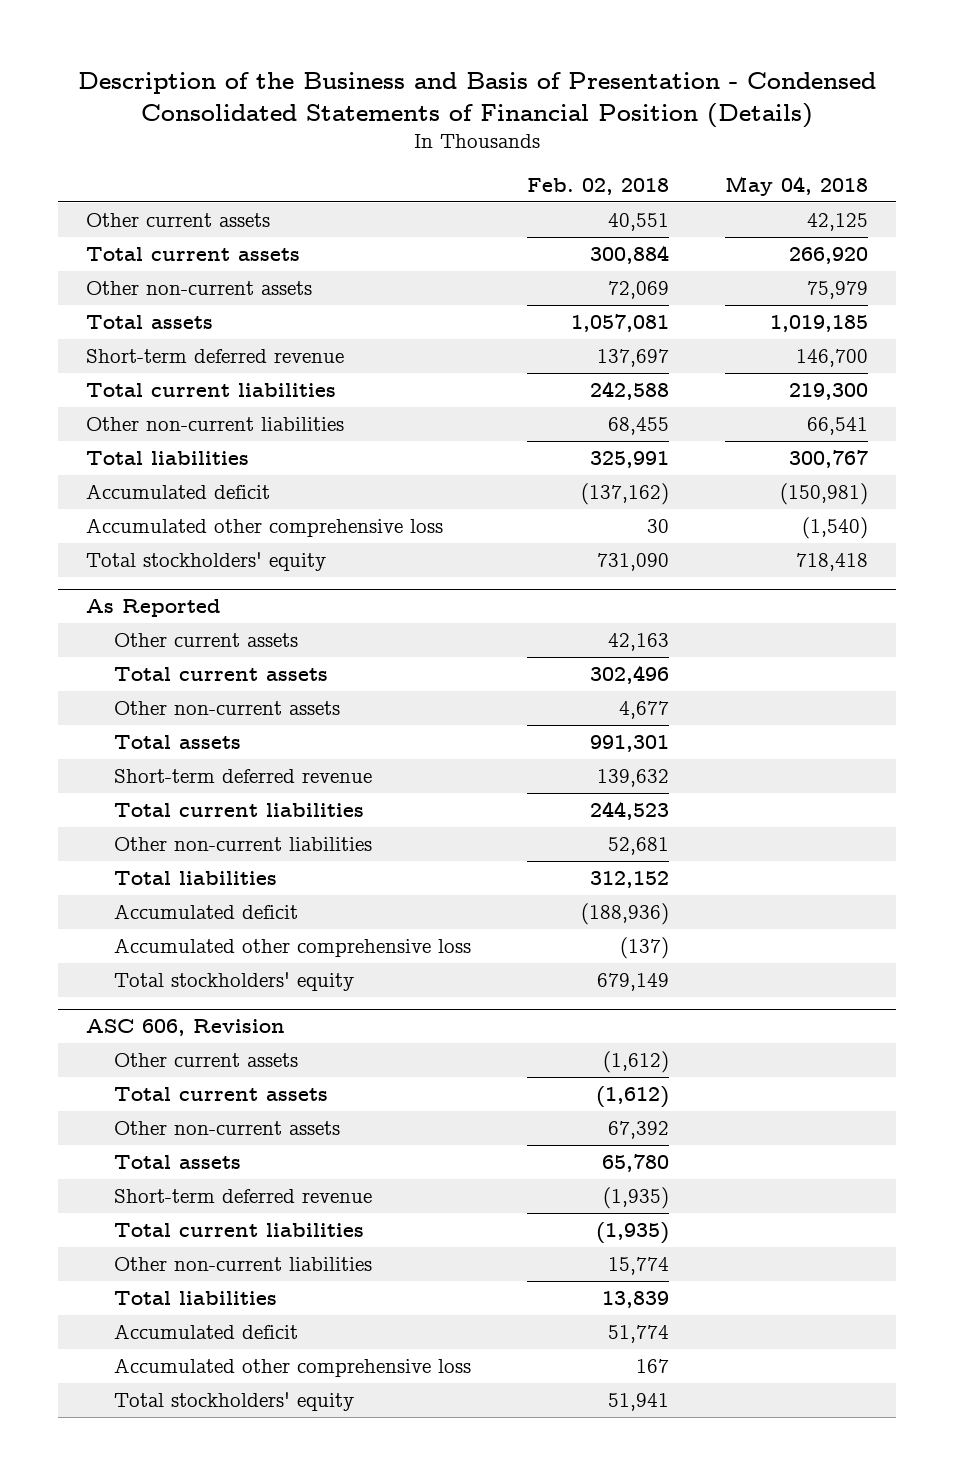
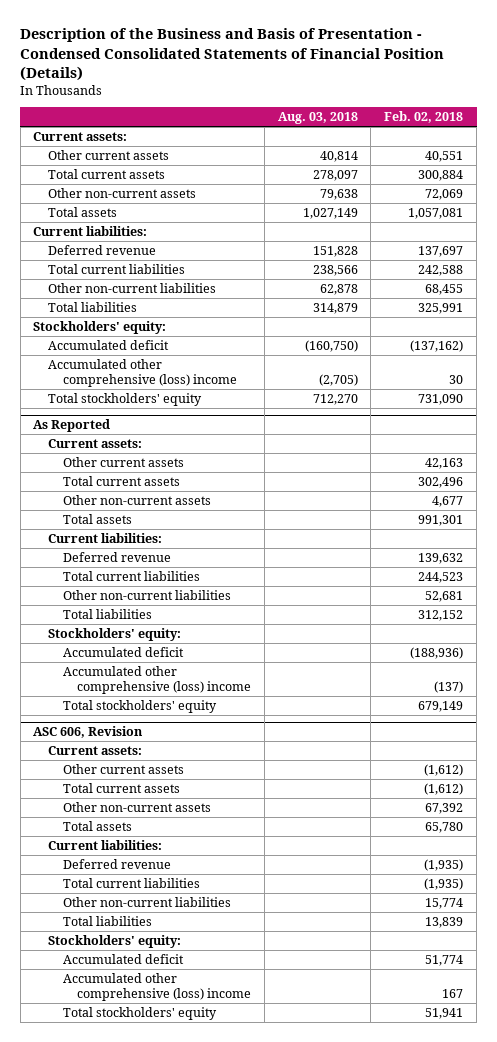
[724,176,868,197] May 04, 2018 -> none
none -> [277,112,358,125] Aug. 03, 2018
none -> [33,131,128,141] Current assets:
none -> [33,225,148,236] Current liabilities:
[85,348,344,363] Short-term deferred revenue -> [47,244,156,255] Deferred revenue
none -> [33,320,167,334] Stockholders' equity:
[85,517,443,537] Accumulated other comprehensive loss -> [47,358,237,387] Accumulated other comprehensive (loss) income
none -> [47,438,142,448] Current assets:
none -> [47,532,162,543] Current liabilities:
[114,768,373,783] Short-term deferred revenue -> [62,551,171,562] Deferred revenue
none -> [47,627,181,641] Stockholders' equity:
[114,937,472,957] Accumulated other comprehensive loss -> [62,665,252,694] Accumulated other comprehensive (loss) income
none -> [47,745,142,755] Current assets:
none -> [47,839,162,850] Current liabilities:
[114,1188,373,1203] Short-term deferred revenue -> [62,858,171,869] Deferred revenue
none -> [47,934,181,948] Stockholders' equity:
[114,1357,472,1377] Accumulated other comprehensive loss -> [62,972,252,1001] Accumulated other comprehensive (loss) income

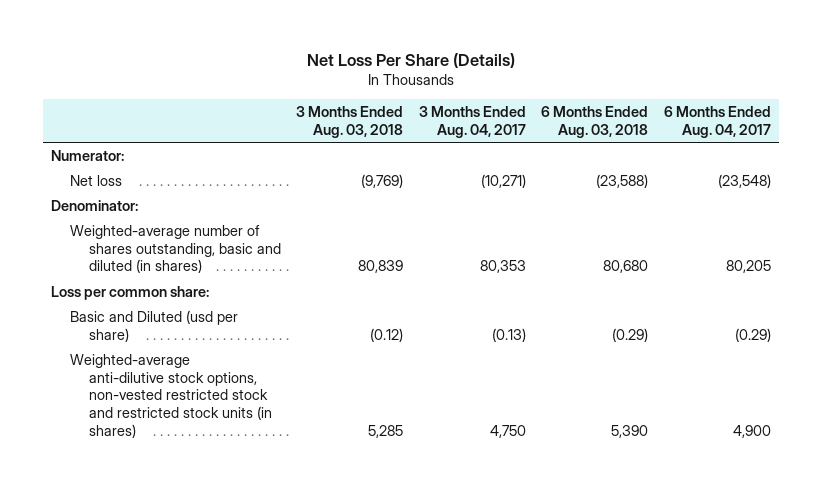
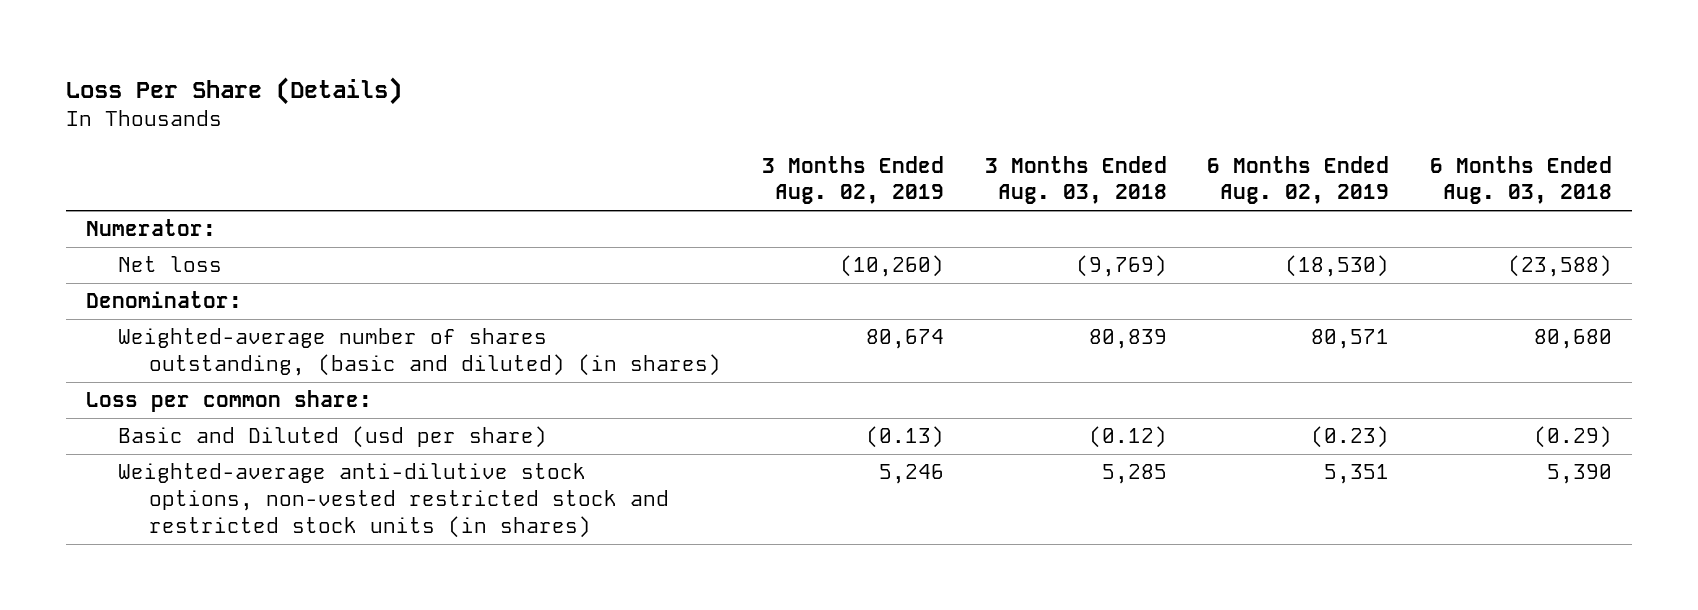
[307,52,516,68] Net Loss Per Share (Details) -> [65,77,402,106] Loss Per Share (Details)
[418,106,526,138] 3 Months Ended Aug. 04, 2017 -> none
[664,106,772,138] 6 Months Ended Aug. 04, 2017 -> none
none -> [762,155,945,205] 3 Months Ended Aug. 02, 2019
none -> [1207,155,1390,205] 6 Months Ended Aug. 02, 2019
[69,224,281,274] Weighted-average number of shares outstanding, basic and diluted (in shares) -> [117,328,722,377] Weighted-average number of shares outstanding, (basic and diluted) (in shares)

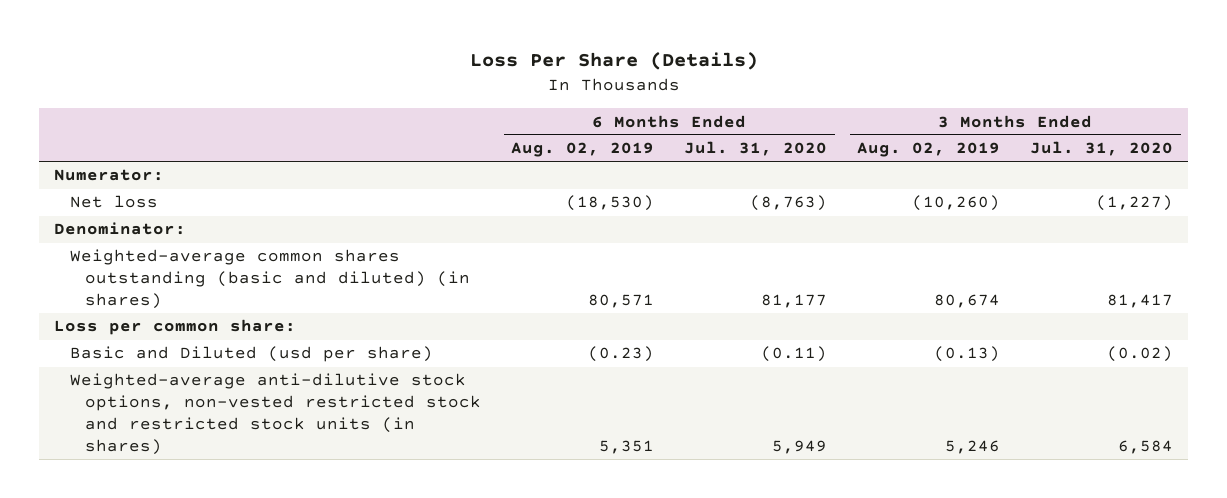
[984,155,1167,205] 3 Months Ended Aug. 03, 2018 -> none
[1429,155,1612,205] 6 Months Ended Aug. 03, 2018 -> none
none -> [684,141,828,157] Jul. 31, 2020
none -> [1030,141,1174,157] Jul. 31, 2020
[117,328,722,377] Weighted-average number of shares outstanding, (basic and diluted) (in shares) -> [69,249,471,310] Weighted-average common shares outstanding (basic and diluted) (in shares)

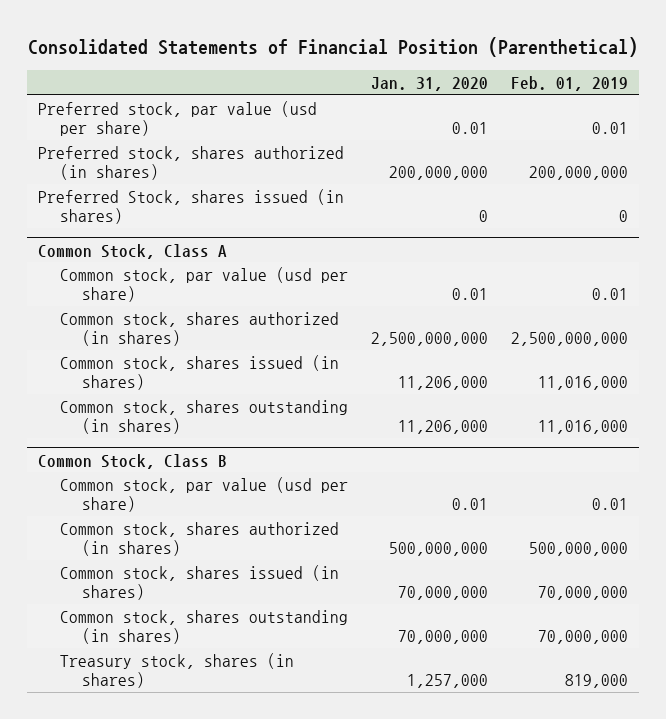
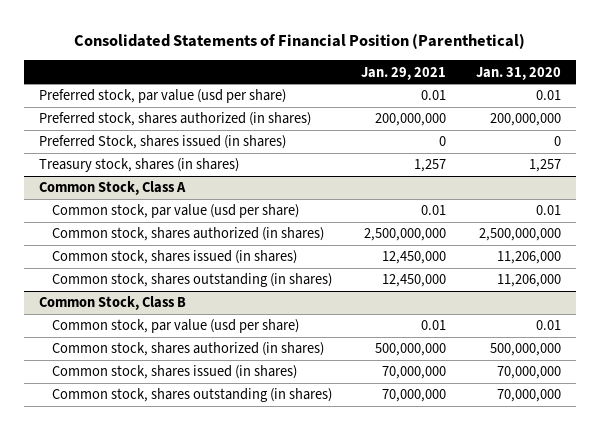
[510,75,628,91] Feb. 01, 2019 -> none
none -> [361,66,447,80] Jan. 29, 2021
none -> [38,158,239,173] Treasury stock, shares (in shares)
[59,652,294,689] Treasury stock, shares (in shares) -> none

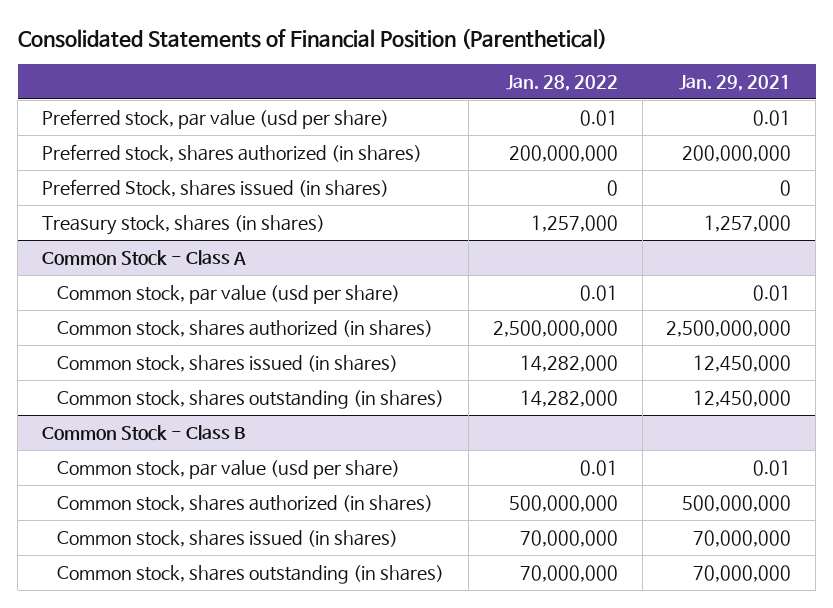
[475,66,561,80] Jan. 31, 2020 -> none
none -> [505,74,618,91] Jan. 28, 2022
[414,159,447,173] 1,257 -> [704,214,792,232] 1,257,000
[38,181,186,196] Common Stock, Class A -> [41,249,246,266] Common Stock - Class A
[38,296,186,311] Common Stock, Class B -> [41,424,245,441] Common Stock - Class B

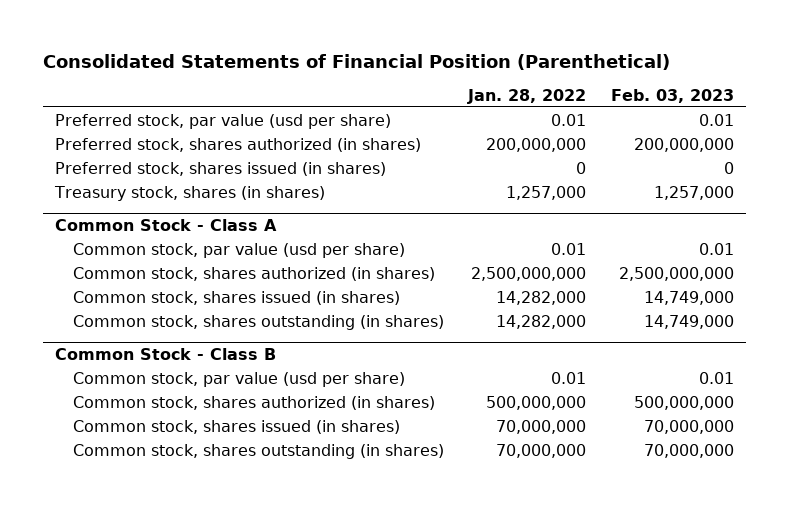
[679,74,792,91] Jan. 29, 2021 -> none
none -> [610,88,734,103] Feb. 03, 2023
[41,178,389,197] Preferred Stock, shares issued (in shares) -> [55,161,387,176] Preferred stock, shares issued (in shares)

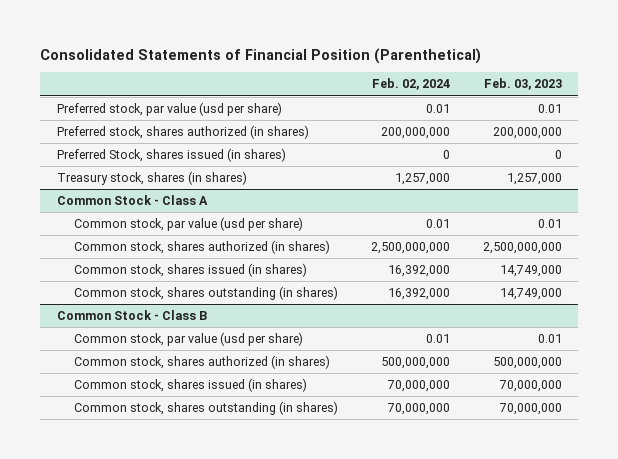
[467,88,587,104] Jan. 28, 2022 -> none
none -> [371,78,450,91] Feb. 02, 2024
[55,161,387,176] Preferred stock, shares issued (in shares) -> [56,148,286,163] Preferred Stock, shares issued (in shares)

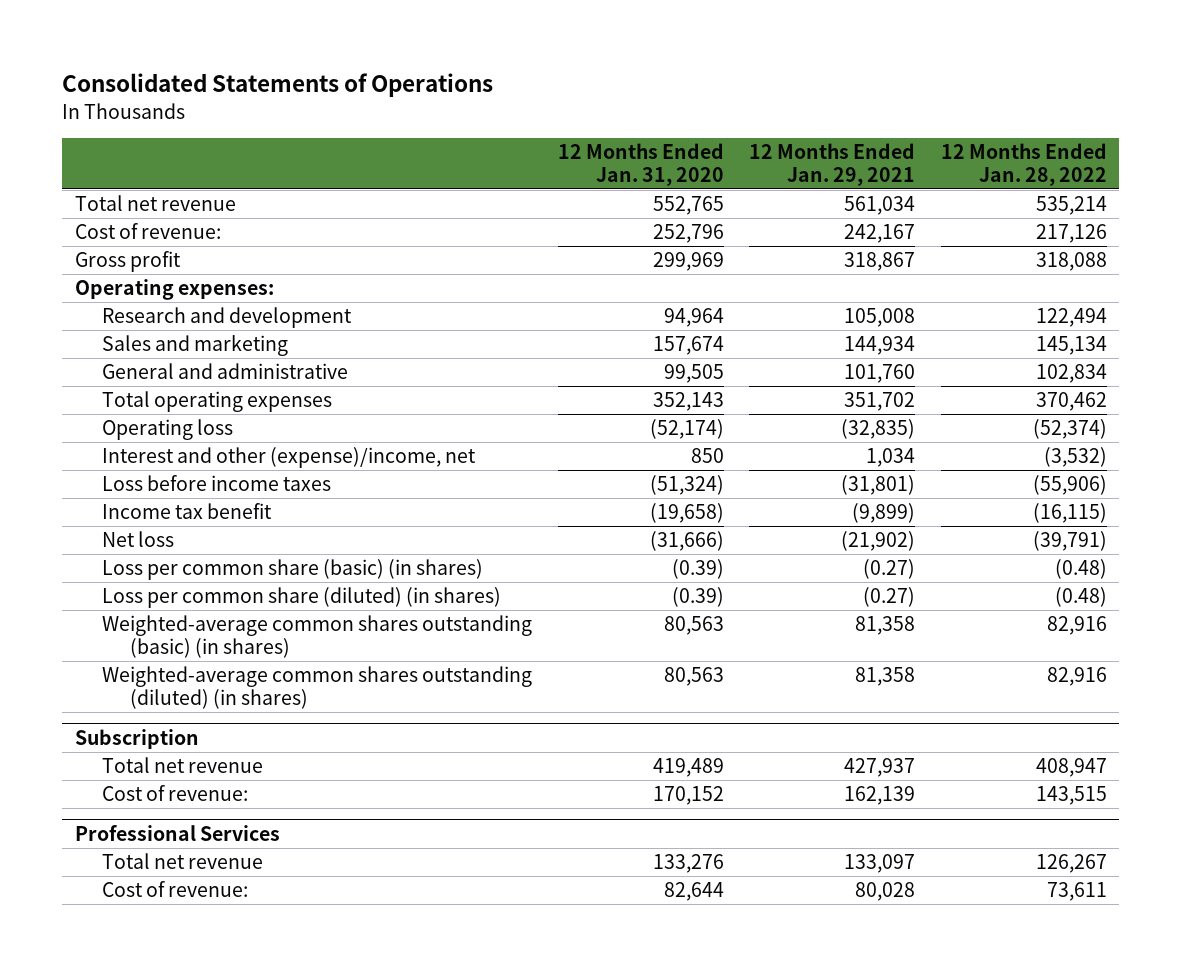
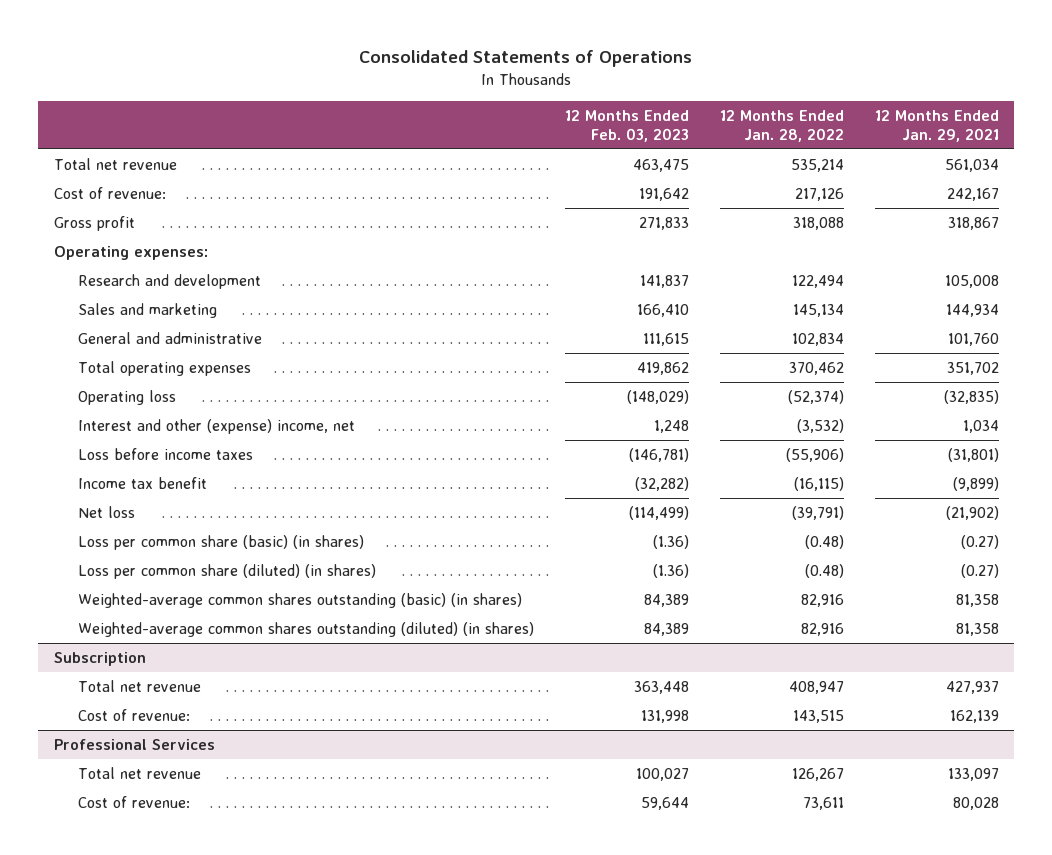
[557,143,724,186] 12 Months Ended Jan. 31, 2020 -> none
none -> [564,110,689,142] 12 Months Ended Feb. 03, 2023
[102,447,477,469] Interest and other (expense)/income, net -> [77,419,355,435] Interest and other (expense) income, net

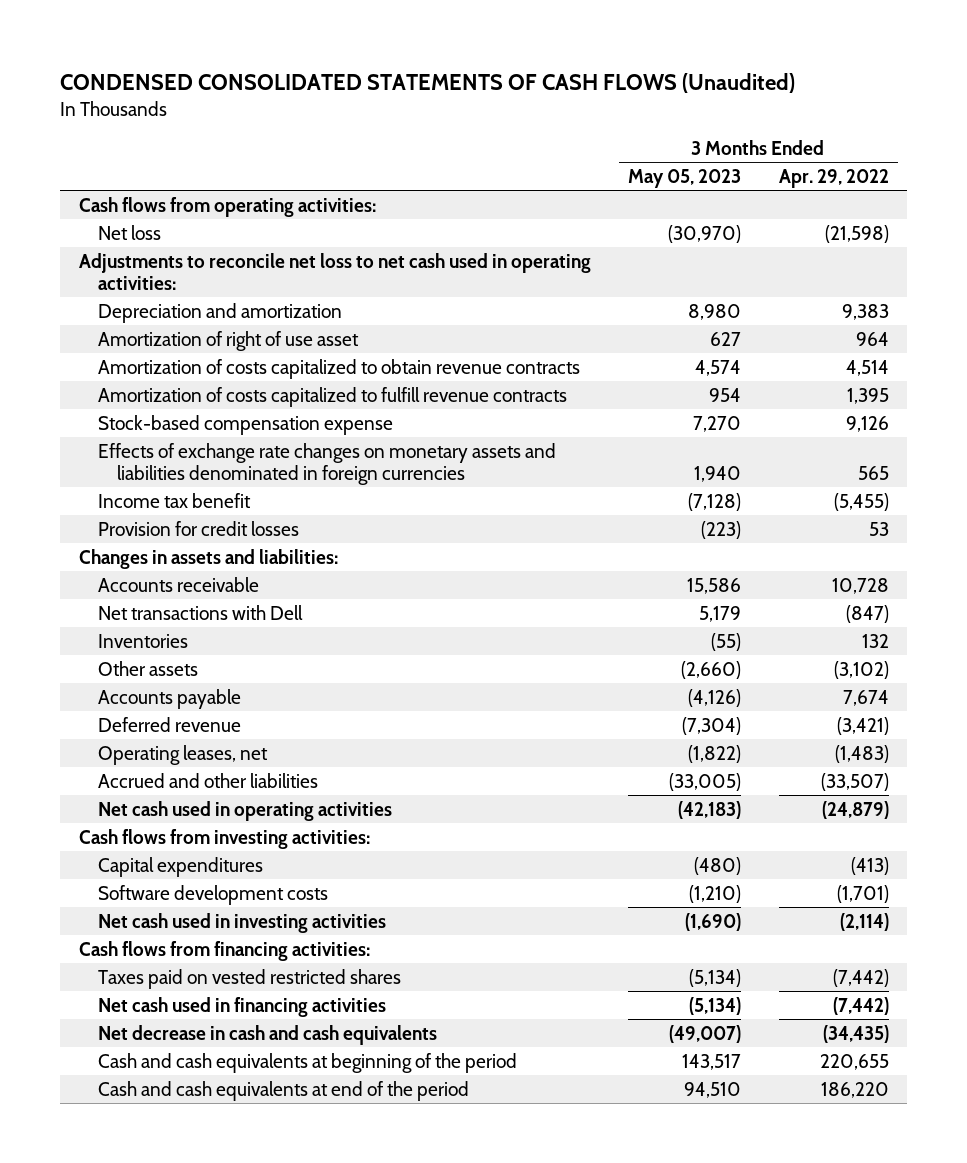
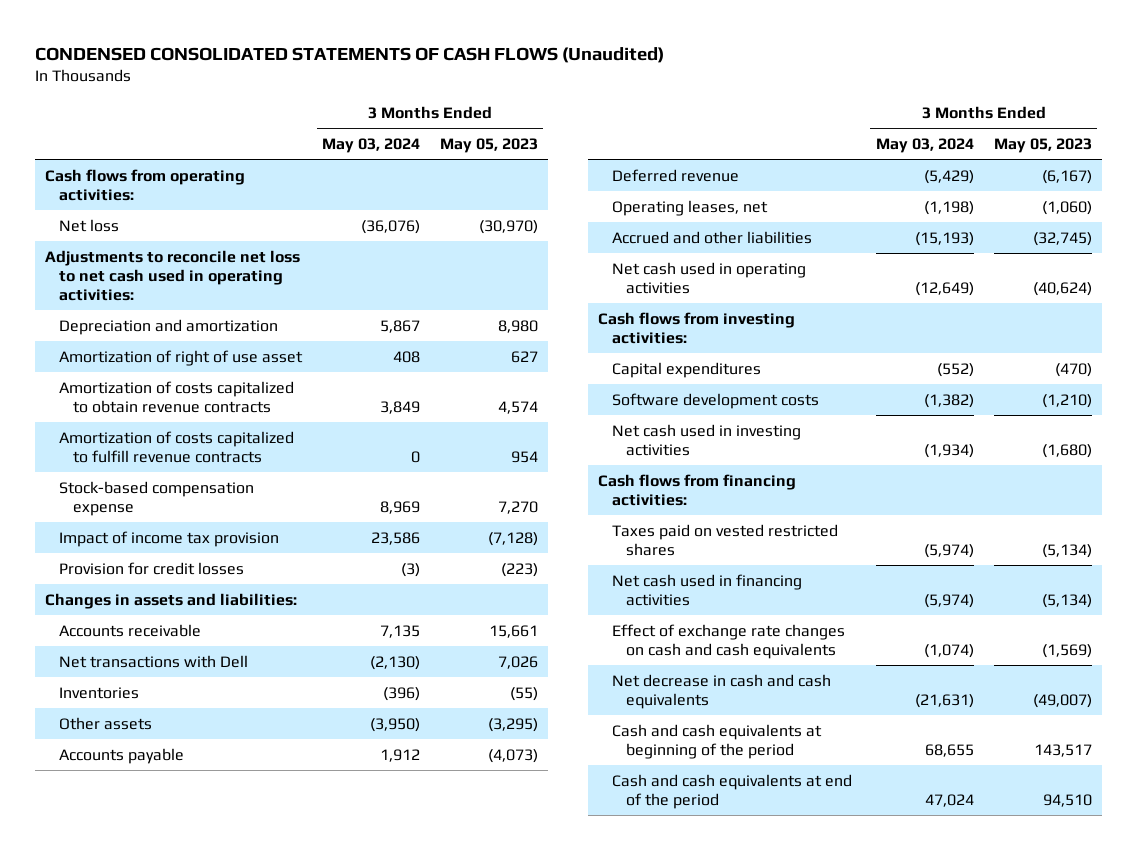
[778,168,889,188] Apr. 29, 2022 -> none
none -> [322,137,421,153] May 03, 2024
[97,442,556,485] Effects of exchange rate changes on monetary assets and liabilities denominated in foreign currencies -> none
[97,492,251,508] Income tax benefit -> [58,530,279,547] Impact of income tax provision
[687,577,742,594] 15,586 -> [489,624,539,638] 15,661
[699,605,742,622] 5,179 -> [498,655,539,669] 7,026
[681,660,742,679] (2,660) -> [488,717,539,732] (3,295)
[688,688,742,707] (4,126) -> [488,748,539,763] (4,073)
[682,716,742,735] (7,304) -> [1041,169,1092,184] (6,167)
[688,744,742,763] (1,822) -> [1041,200,1092,215] (1,060)
[669,772,742,791] (33,005) -> [1032,231,1092,246] (32,745)
[678,800,742,819] (42,183) -> [1032,281,1092,296] (40,624)
[694,856,742,875] (480) -> [1054,362,1092,377] (470)
[685,912,742,931] (1,690) -> [1041,443,1092,458] (1,680)
none -> [612,623,846,659] Effect of exchange rate changes on cash and cash equivalents

